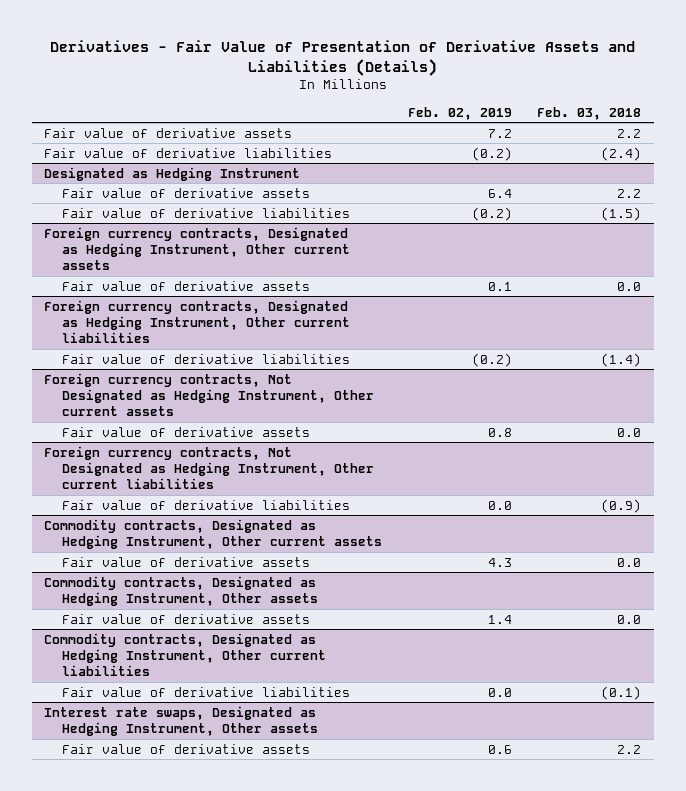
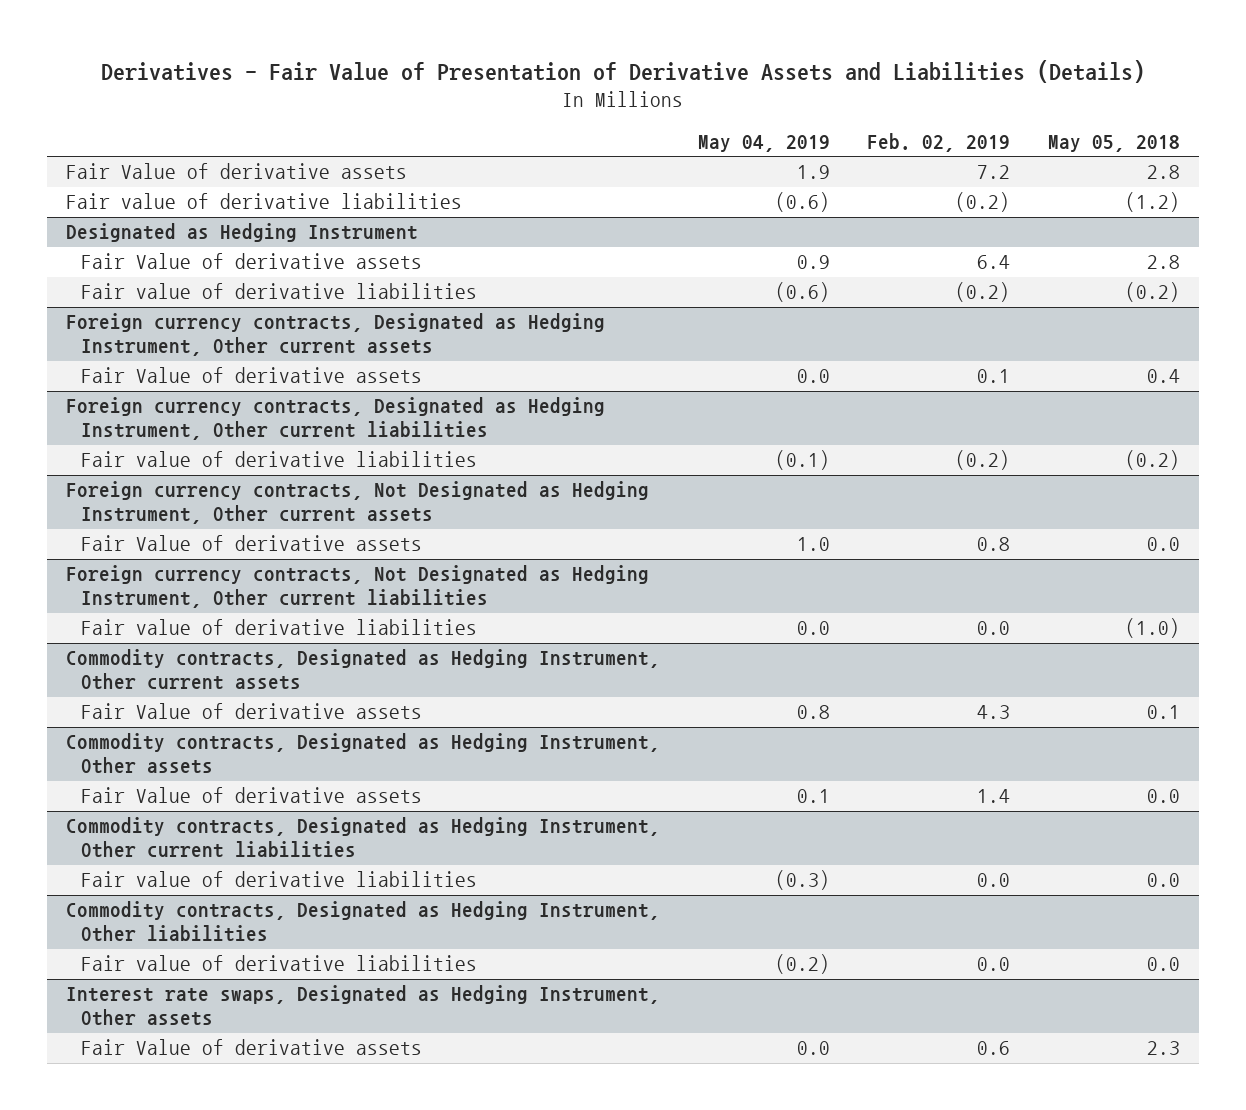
[537,106,642,120] Feb. 03, 2018 -> none
none -> [697,135,830,153] May 04, 2019
none -> [1048,135,1181,153] May 05, 2018
[44,127,293,138] Fair value of derivative assets -> [66,163,408,180] Fair Value of derivative assets
[62,187,311,198] Fair value of derivative assets -> [80,253,422,270] Fair Value of derivative assets
[62,280,311,291] Fair value of derivative assets -> [80,367,422,384] Fair Value of derivative assets
[62,426,311,437] Fair value of derivative assets -> [80,535,422,552] Fair Value of derivative assets
[62,556,311,567] Fair value of derivative assets -> [80,703,422,720] Fair Value of derivative assets
[62,613,311,624] Fair value of derivative assets -> [80,787,422,804] Fair Value of derivative assets
none -> [66,901,661,943] Commodity contracts, Designated as Hedging Instrument, Other liabilities
none -> [80,955,477,972] Fair value of derivative liabilities
[62,743,311,754] Fair value of derivative assets -> [80,1039,422,1056] Fair Value of derivative assets

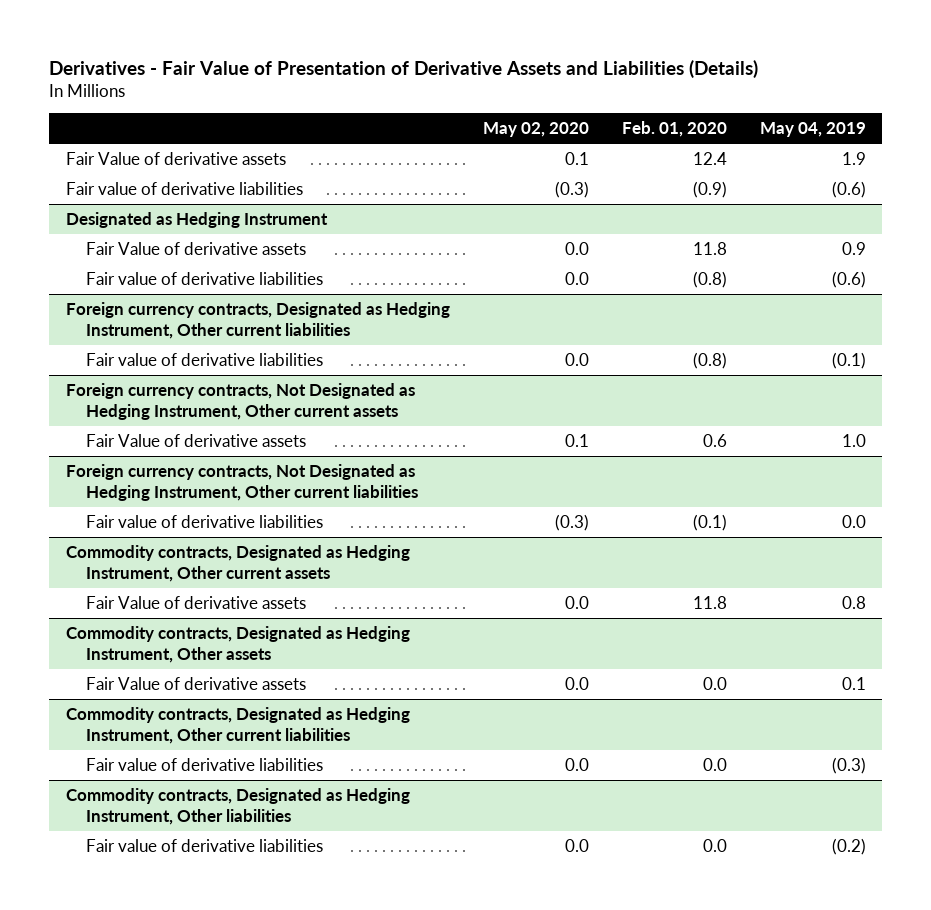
[867,133,1011,153] Feb. 02, 2019 -> none
[1048,135,1181,153] May 05, 2018 -> none
none -> [482,122,589,138] May 02, 2020
none -> [621,121,727,138] Feb. 01, 2020
[66,313,606,357] Foreign currency contracts, Designated as Hedging Instrument, Other current assets -> none
[80,367,422,384] Fair Value of derivative assets -> none
[66,985,661,1027] Interest rate swaps, Designated as Hedging Instrument, Other assets -> none
[80,1039,422,1056] Fair Value of derivative assets -> none

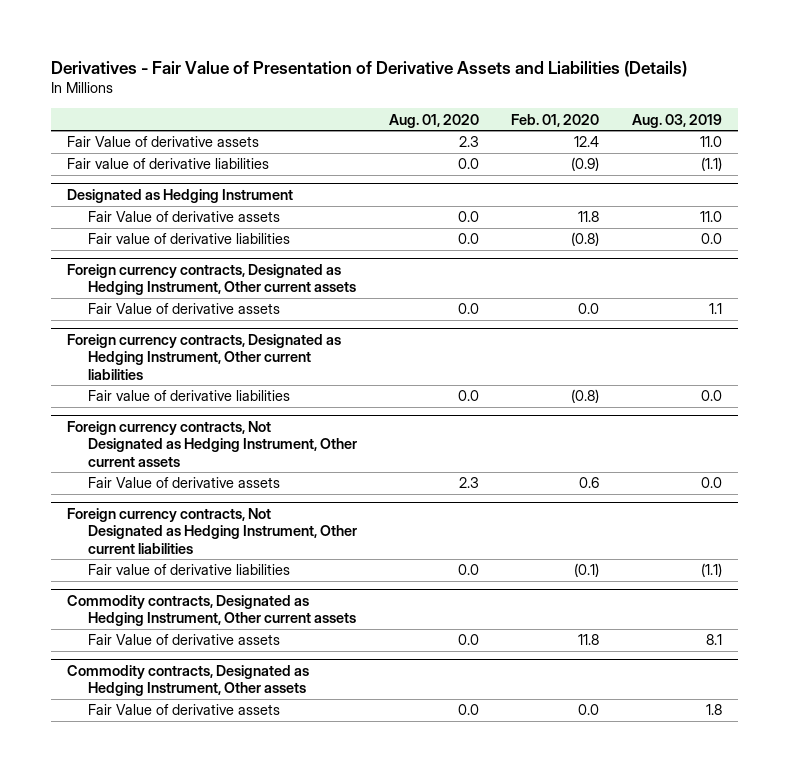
[482,122,589,138] May 02, 2020 -> none
[759,122,866,138] May 04, 2019 -> none
none -> [389,113,480,128] Aug. 01, 2020
none -> [631,113,722,128] Aug. 03, 2019
none -> [67,264,356,296] Foreign currency contracts, Designated as Hedging Instrument, Other current assets
none -> [87,303,280,315] Fair Value of derivative assets
[65,707,410,745] Commodity contracts, Designated as Hedging Instrument, Other current liabilities -> none
[86,758,324,772] Fair value of derivative liabilities -> none
[65,788,410,826] Commodity contracts, Designated as Hedging Instrument, Other liabilities -> none
[86,839,324,853] Fair value of derivative liabilities -> none

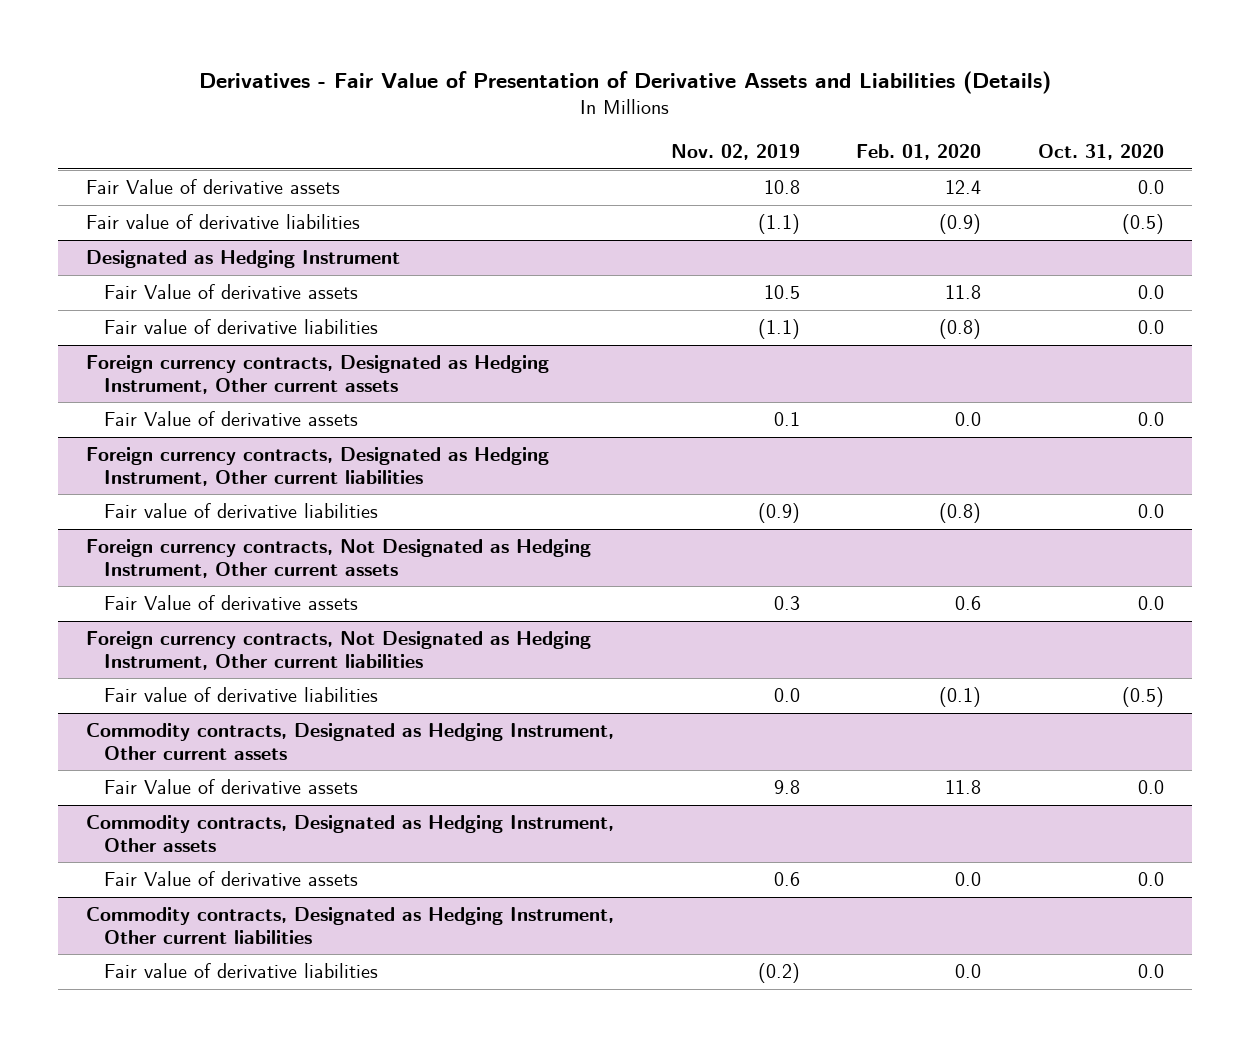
[389,113,480,128] Aug. 01, 2020 -> none
[631,113,722,128] Aug. 03, 2019 -> none
none -> [670,143,800,160] Nov. 02, 2019
none -> [1037,143,1164,160] Oct. 31, 2020
none -> [86,907,615,944] Commodity contracts, Designated as Hedging Instrument, Other current liabilities
none -> [103,963,378,979] Fair value of derivative liabilities

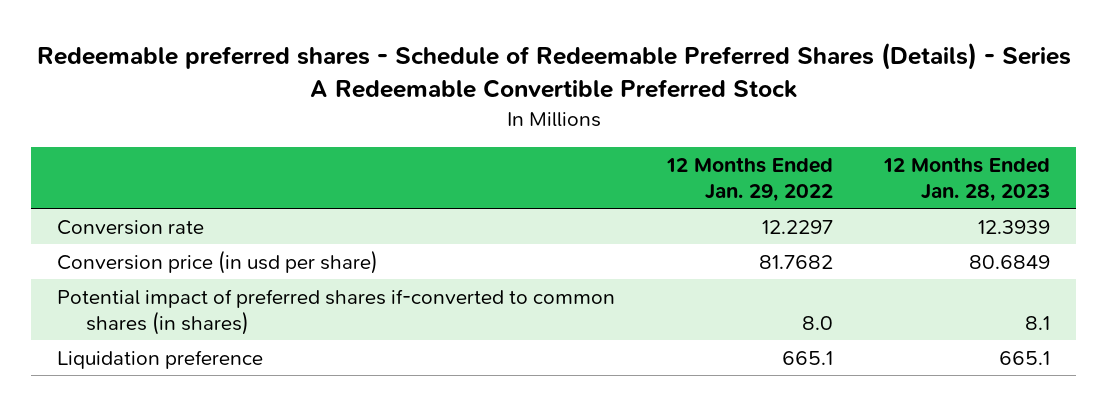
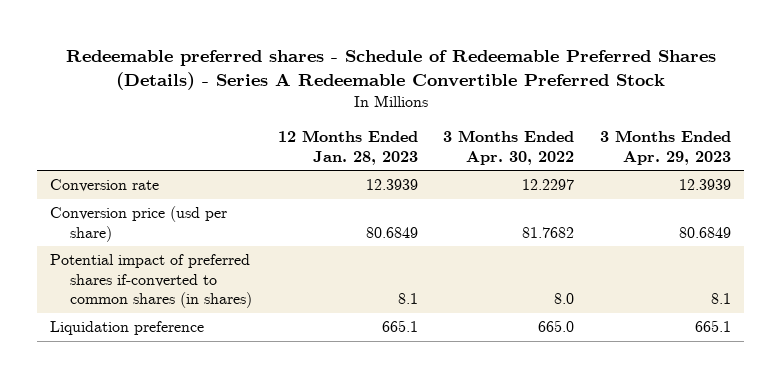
[665,156,833,202] 12 Months Ended Jan. 29, 2022 -> none
none -> [443,130,575,165] 3 Months Ended Apr. 30, 2022
none -> [600,130,732,165] 3 Months Ended Apr. 29, 2023
[57,249,379,274] Conversion price (in usd per share) -> [50,206,228,242] Conversion price (usd per share)

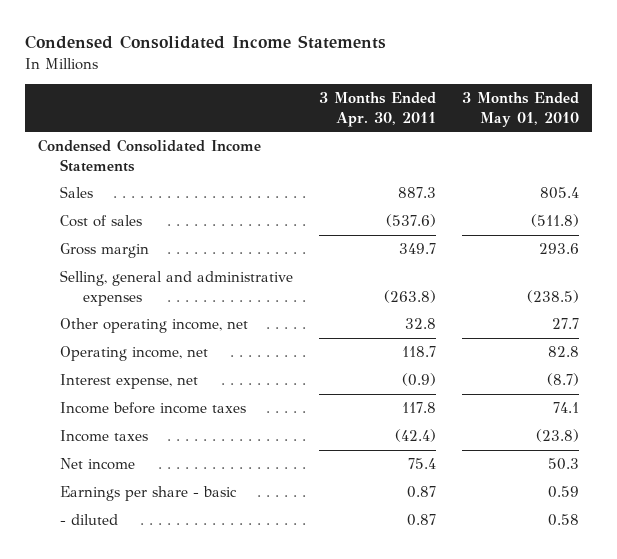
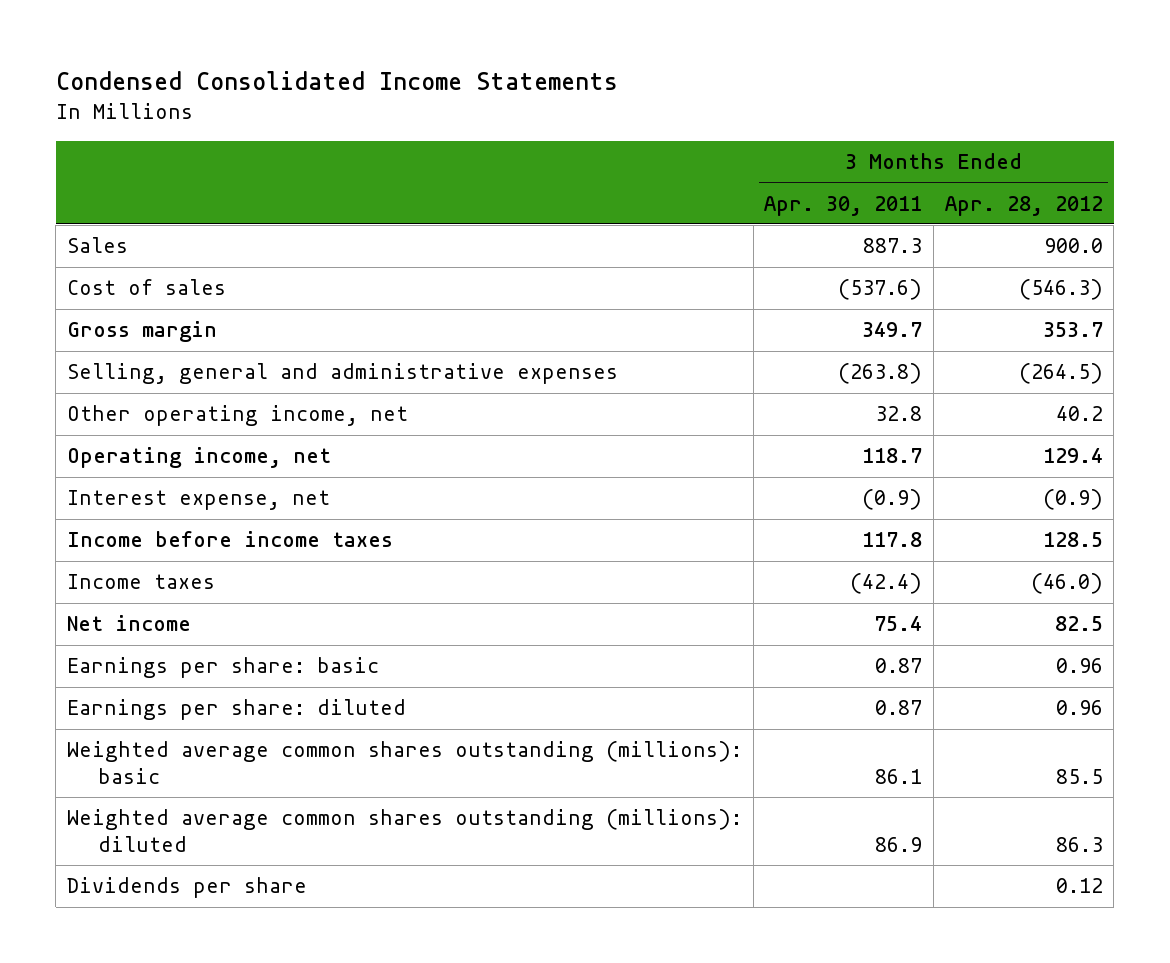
[462,92,580,127] 3 Months Ended May 01, 2010 -> none
none -> [944,195,1103,216] Apr. 28, 2012
[37,139,261,172] Condensed Consolidated Income Statements -> none
[60,486,238,502] Earnings per share - basic -> [67,657,380,679] Earnings per share: basic
[60,514,119,526] - diluted -> [67,699,407,721] Earnings per share: diluted
none -> [67,741,743,785] Weighted average common shares outstanding (millions): basic
none -> [67,809,743,853] Weighted average common shares outstanding (millions): diluted
none -> [67,877,308,899] Dividends per share

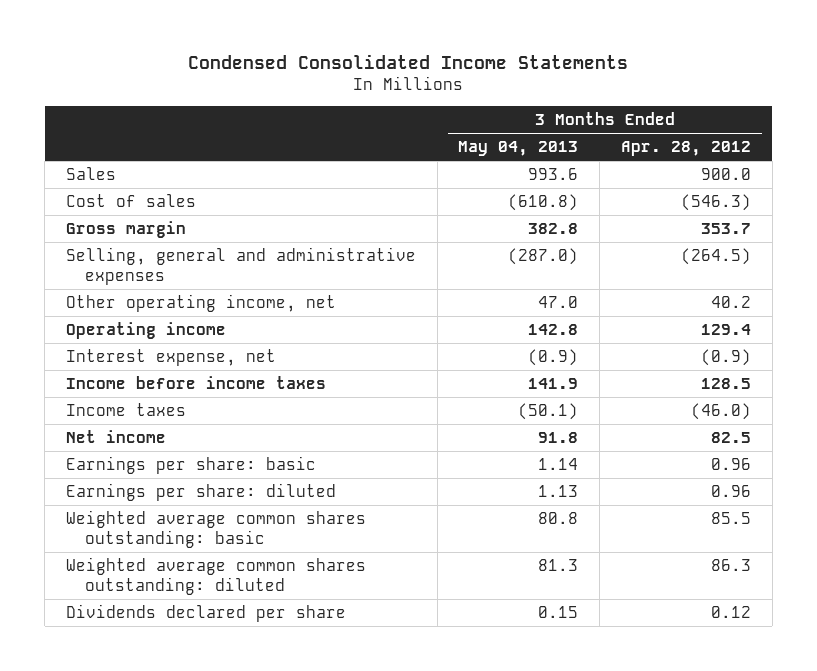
[764,195,923,216] Apr. 30, 2011 -> none
none -> [458,141,579,157] May 04, 2013
[67,447,332,469] Operating income, net -> [65,321,226,339] Operating income
[67,741,743,785] Weighted average common shares outstanding (millions): basic -> [65,509,366,548] Weighted average common shares outstanding: basic
[67,809,743,853] Weighted average common shares outstanding (millions): diluted -> [65,556,366,595] Weighted average common shares outstanding: diluted
[67,877,308,899] Dividends per share -> [65,603,346,622] Dividends declared per share

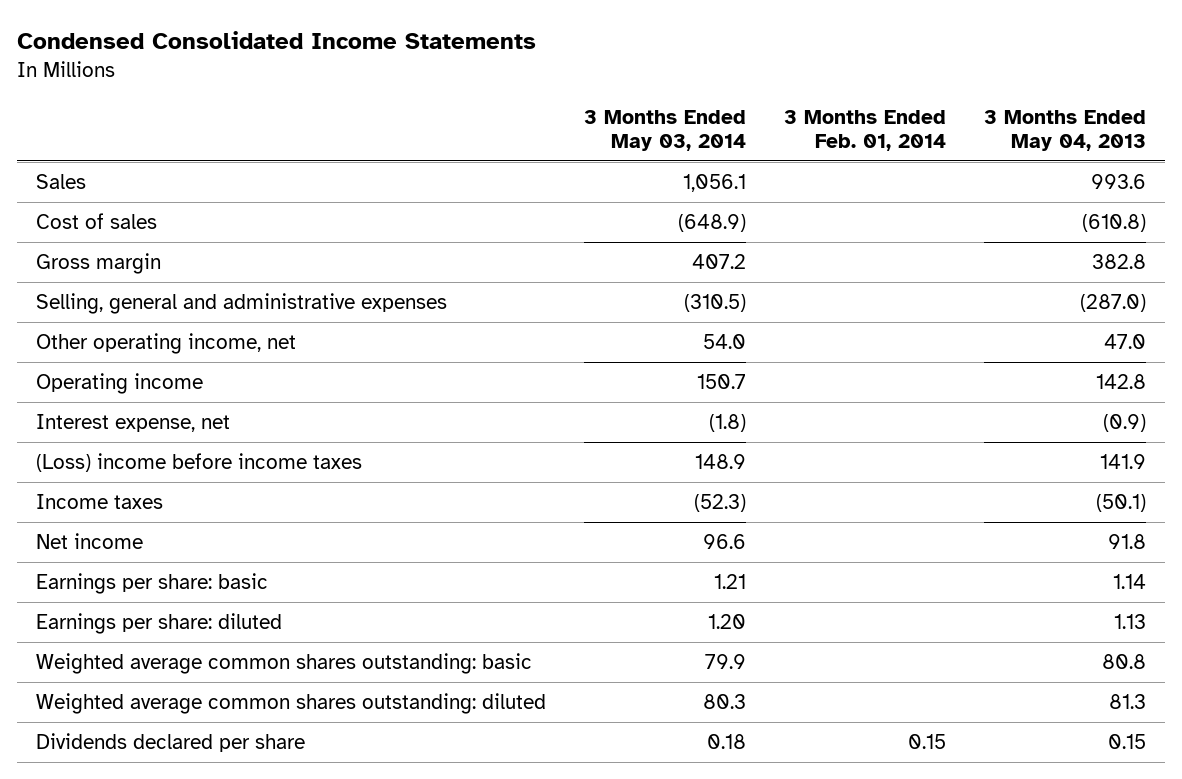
[621,141,752,157] Apr. 28, 2012 -> none
none -> [583,110,746,151] 3 Months Ended May 03, 2014
none -> [783,110,946,151] 3 Months Ended Feb. 01, 2014
[65,375,326,389] Income before income taxes -> [35,452,362,472] (Loss) income before income taxes

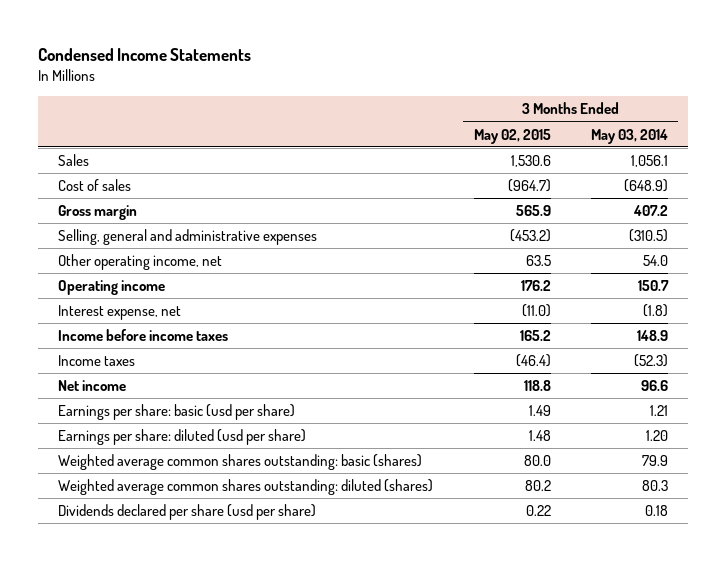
[17,30,537,49] Condensed Consolidated Income Statements -> [37,48,251,62] Condensed Income Statements
[783,110,946,151] 3 Months Ended Feb. 01, 2014 -> none
[983,110,1146,151] 3 Months Ended May 04, 2013 -> none
none -> [473,128,551,144] May 02, 2015
[35,452,362,472] (Loss) income before income taxes -> [58,329,229,342] Income before income taxes
[35,572,268,594] Earnings per share: basic -> [58,404,296,421] Earnings per share: basic (usd per share)
[35,612,282,634] Earnings per share: diluted -> [58,429,307,446] Earnings per share: diluted (usd per share)
[35,652,532,674] Weighted average common shares outstanding: basic -> [58,454,423,471] Weighted average common shares outstanding: basic (shares)
[35,692,546,714] Weighted average common shares outstanding: diluted -> [58,479,434,496] Weighted average common shares outstanding: diluted (shares)
[35,732,305,752] Dividends declared per share -> [58,504,317,521] Dividends declared per share (usd per share)

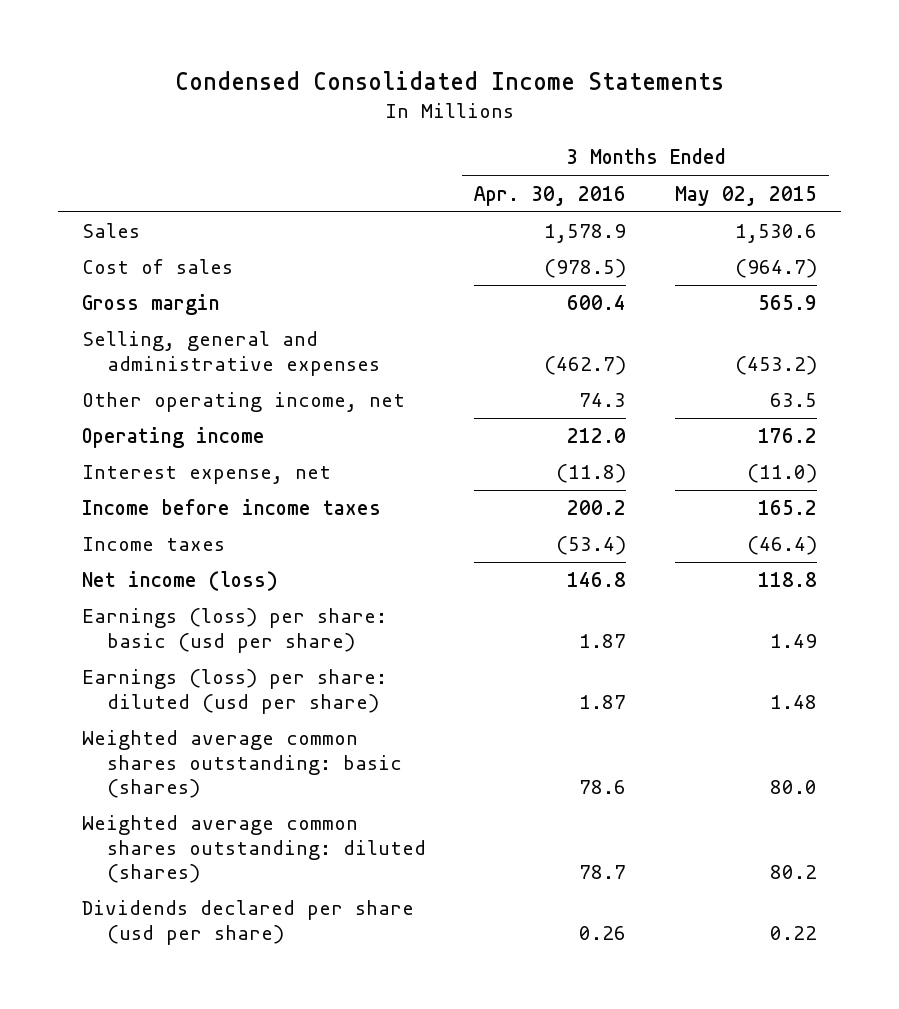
[37,48,251,62] Condensed Income Statements -> [174,71,724,91] Condensed Consolidated Income Statements
[591,128,669,144] May 03, 2014 -> none
none -> [474,185,627,206] Apr. 30, 2016
[58,380,127,392] Net income -> [82,571,279,592] Net income (loss)
[58,404,296,421] Earnings per share: basic (usd per share) -> [82,608,388,653] Earnings (loss) per share: basic (usd per share)
[58,429,307,446] Earnings per share: diluted (usd per share) -> [82,669,388,714] Earnings (loss) per share: diluted (usd per share)

